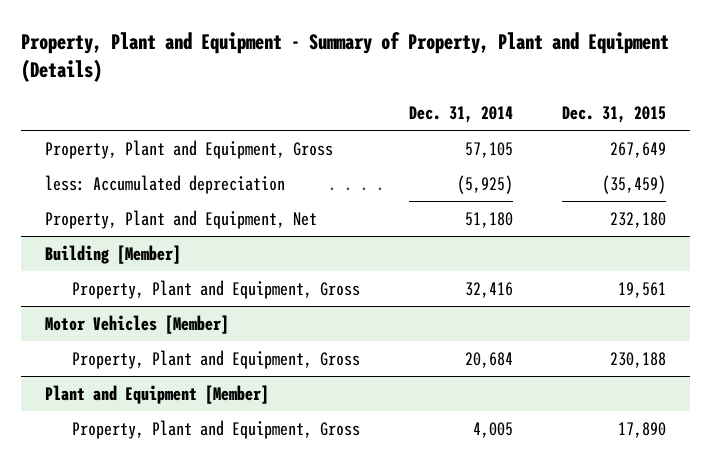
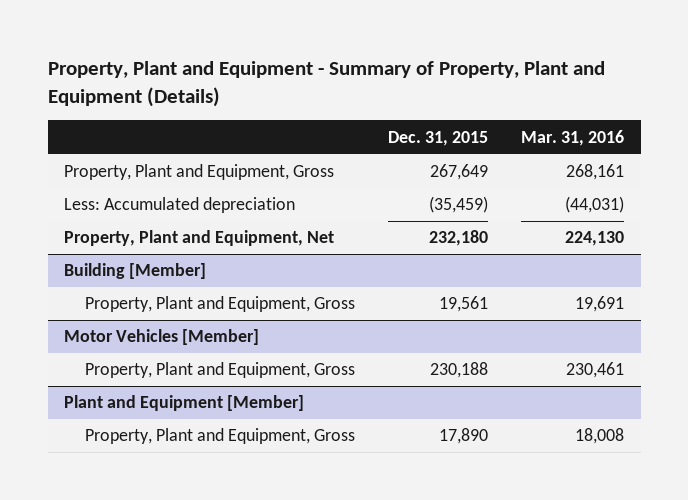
[408,106,513,124] Dec. 31, 2014 -> none
none -> [521,129,625,146] Mar. 31, 2016
[45,174,286,194] less: Accumulated depreciation -> [64,197,296,214] Less: Accumulated depreciation

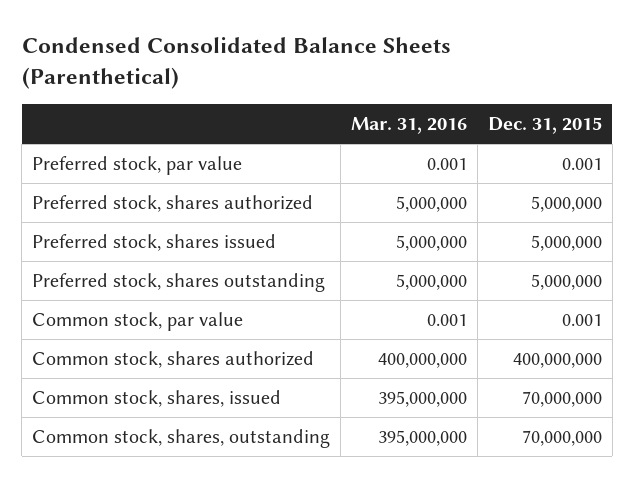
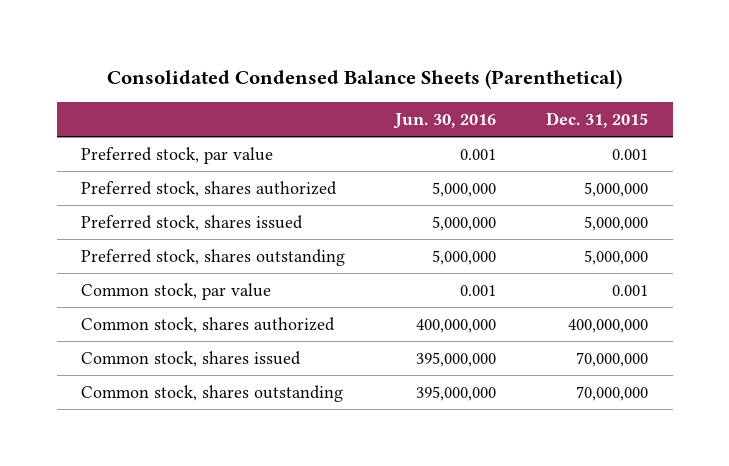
[21,36,451,89] Condensed Consolidated Balance Sheets (Parenthetical) -> [106,69,622,90] Consolidated Condensed Balance Sheets (Parenthetical)
[351,117,468,135] Mar. 31, 2016 -> none
none -> [393,113,497,130] Jun. 30, 2016
[32,390,282,408] Common stock, shares, issued -> [81,350,302,367] Common stock, shares issued
[32,429,331,449] Common stock, shares, outstanding -> [81,384,344,402] Common stock, shares outstanding

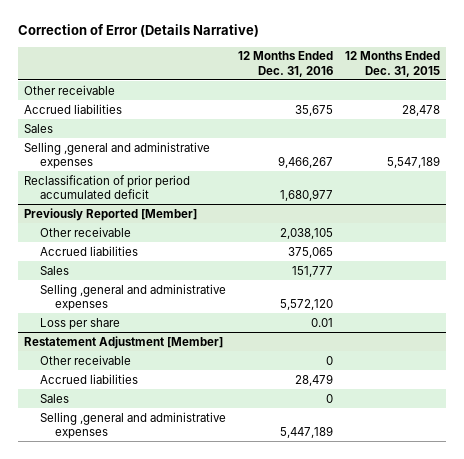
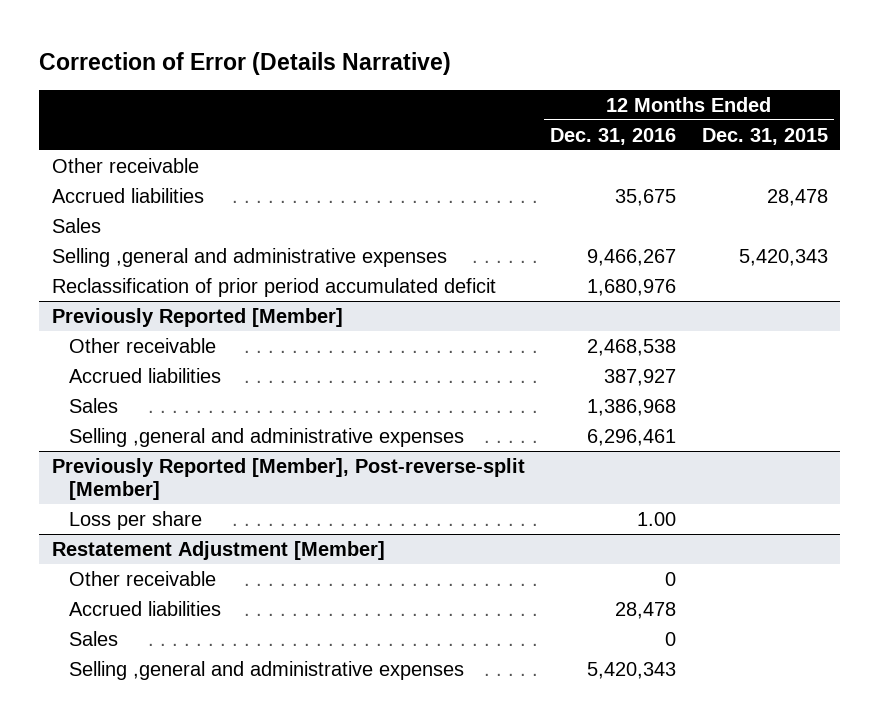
[387,155,441,168] 5,547,189 -> [738,248,828,266] 5,420,343
[279,188,333,201] 1,680,977 -> [587,278,677,296] 1,680,976
[279,227,333,239] 2,038,105 -> [587,338,677,356] 2,468,538
[287,246,333,258] 375,065 -> [604,368,677,386] 387,927
[291,265,333,277] 151,777 -> [587,398,677,416] 1,386,968
[279,298,333,310] 5,572,120 -> [587,428,677,446] 6,296,461
none -> [51,457,525,501] Previously Reported [Member], Post-reverse-split [Member]
[310,317,333,327] 0.01 -> [637,511,677,526] 1.00
[294,373,333,386] 28,479 -> [615,601,677,619] 28,478
[279,425,333,438] 5,447,189 -> [587,661,677,679] 5,420,343

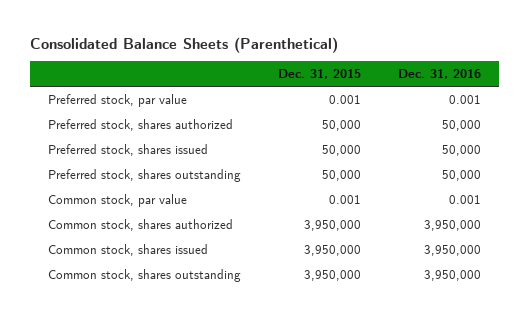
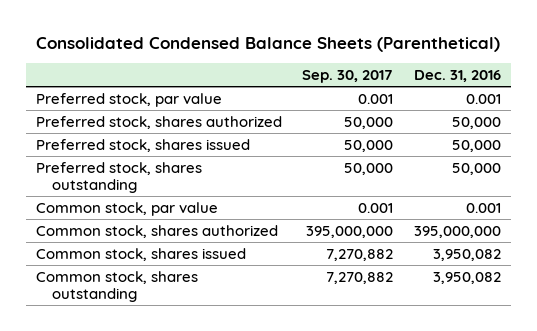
[29,36,338,53] Consolidated Balance Sheets (Parenthetical) -> [36,36,501,52] Consolidated Condensed Balance Sheets (Parenthetical)
[277,69,361,80] Dec. 31, 2015 -> none
none -> [302,69,394,83] Sep. 30, 2017
[423,219,481,231] 3,950,000 -> [413,225,501,238] 395,000,000
[423,244,481,256] 3,950,000 -> [432,248,501,261] 3,950,082
[423,269,481,281] 3,950,000 -> [432,271,501,284] 3,950,082

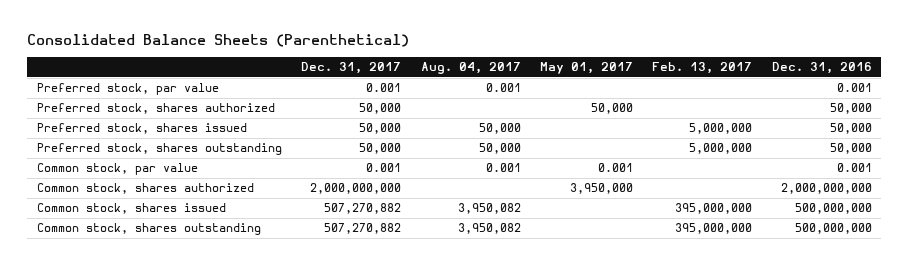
[36,36,501,52] Consolidated Condensed Balance Sheets (Parenthetical) -> [27,34,410,48] Consolidated Balance Sheets (Parenthetical)
[302,69,394,83] Sep. 30, 2017 -> none
none -> [301,62,402,75] Dec. 31, 2017
none -> [420,62,521,75] Aug. 04, 2017
none -> [539,62,633,75] May 01, 2017
none -> [652,62,753,75] Feb. 13, 2017
[413,225,501,238] 395,000,000 -> [780,183,872,195] 2,000,000,000
[432,248,501,261] 3,950,082 -> [794,203,872,215] 500,000,000
[432,271,501,284] 3,950,082 -> [794,223,872,235] 500,000,000

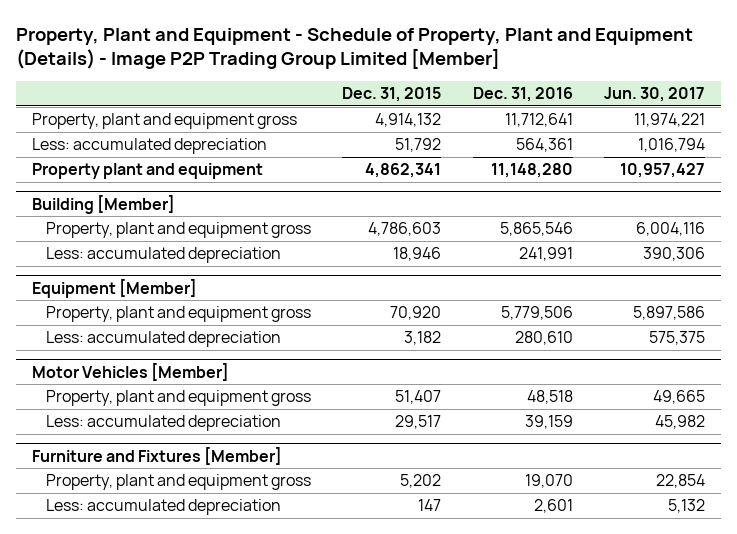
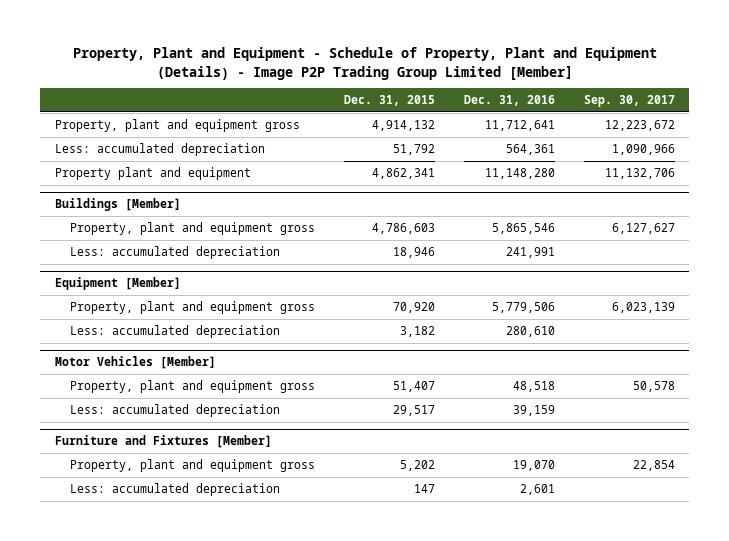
[604,87,706,103] Jun. 30, 2017 -> none
none -> [583,95,675,108] Sep. 30, 2017
[31,194,175,214] Building [Member] -> [54,198,181,212] Buildings [Member]

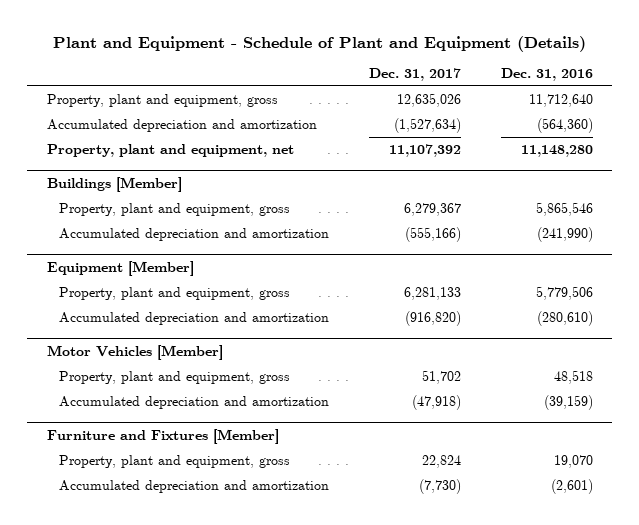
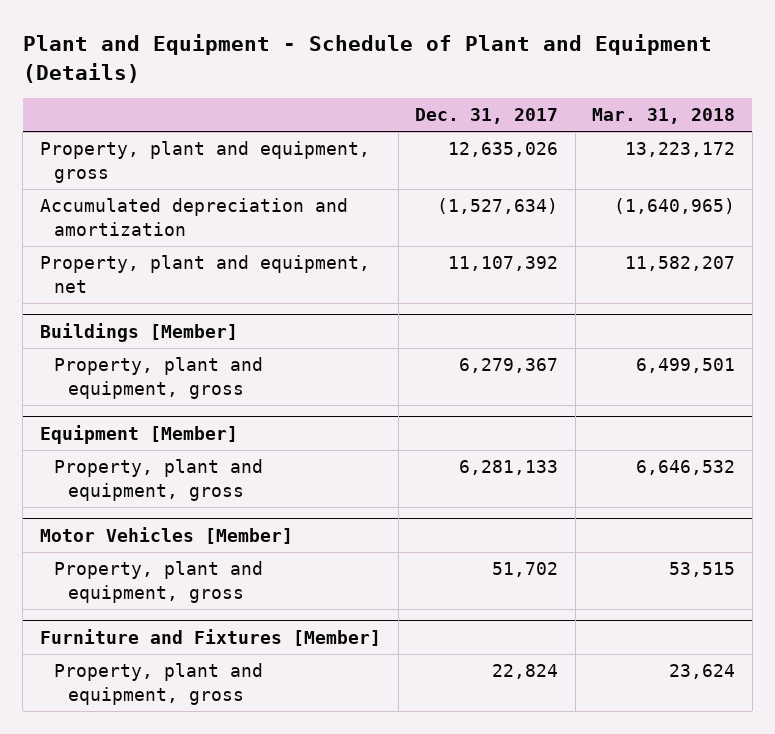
[500,67,593,81] Dec. 31, 2016 -> none
none -> [592,108,736,125] Mar. 31, 2018
[58,228,329,242] Accumulated depreciation and amortization -> none
[58,312,329,326] Accumulated depreciation and amortization -> none
[58,396,329,410] Accumulated depreciation and amortization -> none
[58,480,329,494] Accumulated depreciation and amortization -> none

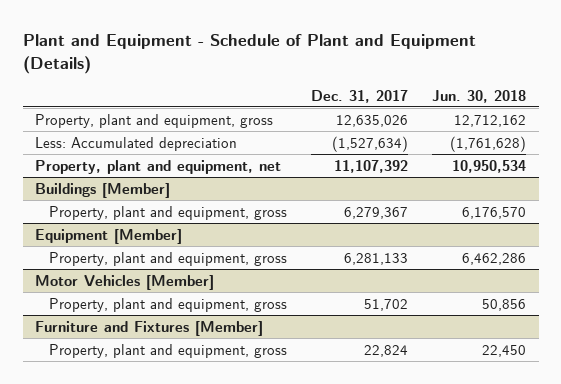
[592,108,736,125] Mar. 31, 2018 -> none
none -> [432,89,527,103] Jun. 30, 2018
[39,198,348,236] Accumulated depreciation and amortization -> [34,136,237,151] Less: Accumulated depreciation

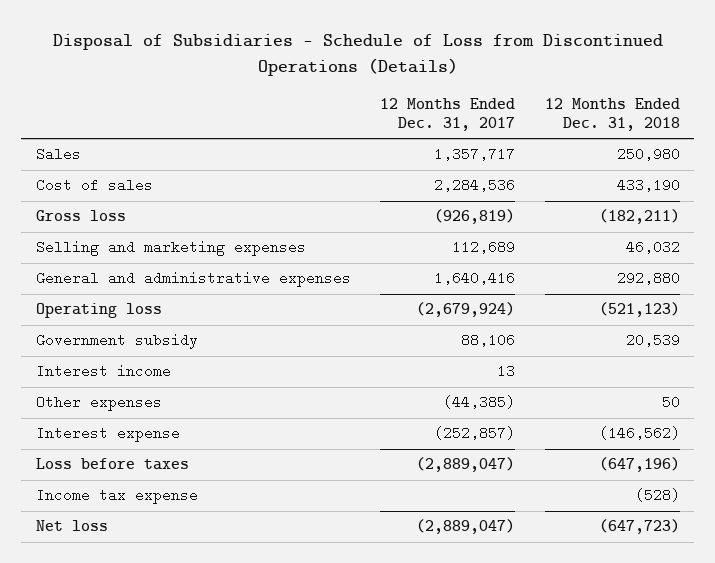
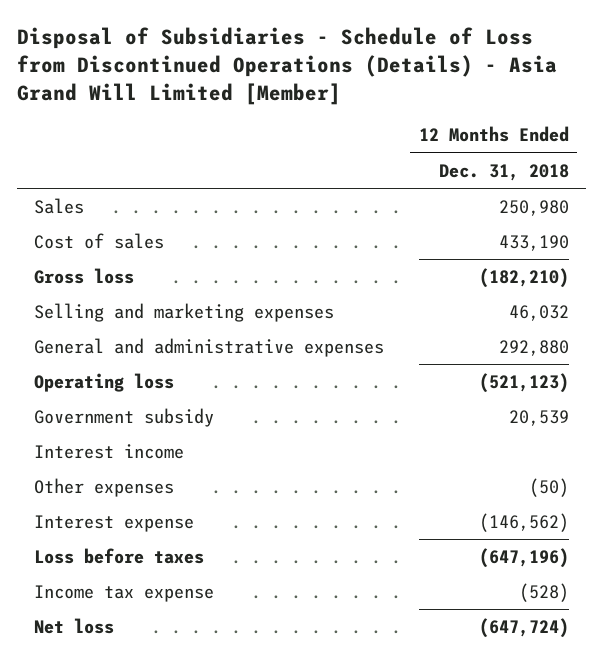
[52,34,663,76] Disposal of Subsidiaries - Schedule of Loss from Discontinued Operations (Details) -> [16,27,557,105] Disposal of Subsidiaries - Schedule of Loss from Discontinued Operations (Details) - Asia Grand Will Limited [Member]
[380,97,516,131] 12 Months Ended Dec. 31, 2017 -> none
[598,209,680,225] (182,211) -> [478,267,569,288] (182,210)
[661,395,680,410] 50 -> [528,477,569,497] (50)
[598,519,680,535] (647,723) -> [478,617,569,638] (647,724)

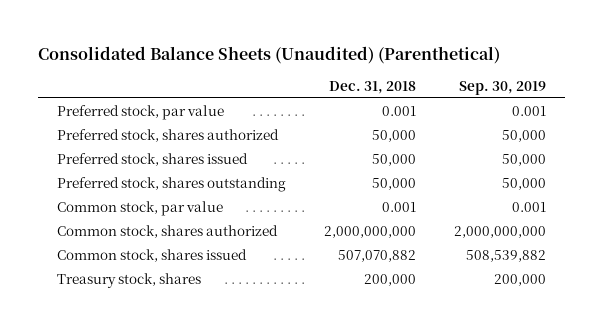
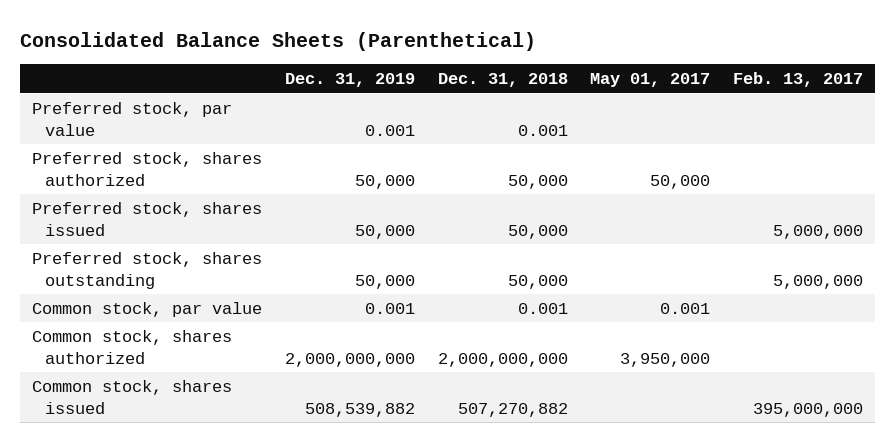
[38,45,501,64] Consolidated Balance Sheets (Unaudited) (Parenthetical) -> [20,32,537,52] Consolidated Balance Sheets (Parenthetical)
[459,80,547,95] Sep. 30, 2019 -> none
none -> [284,73,415,88] Dec. 31, 2019
none -> [590,73,711,88] May 01, 2017
none -> [733,72,864,88] Feb. 13, 2017
[57,273,202,289] Treasury stock, shares -> none
[338,250,417,263] 507,070,882 -> [457,402,568,417] 507,270,882

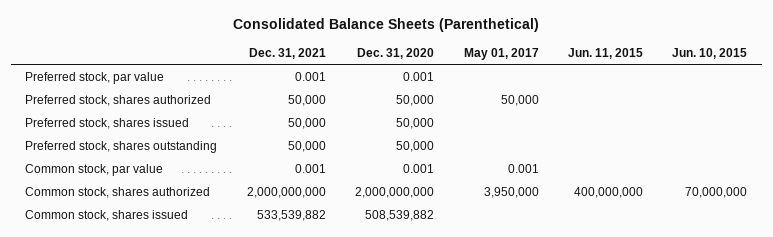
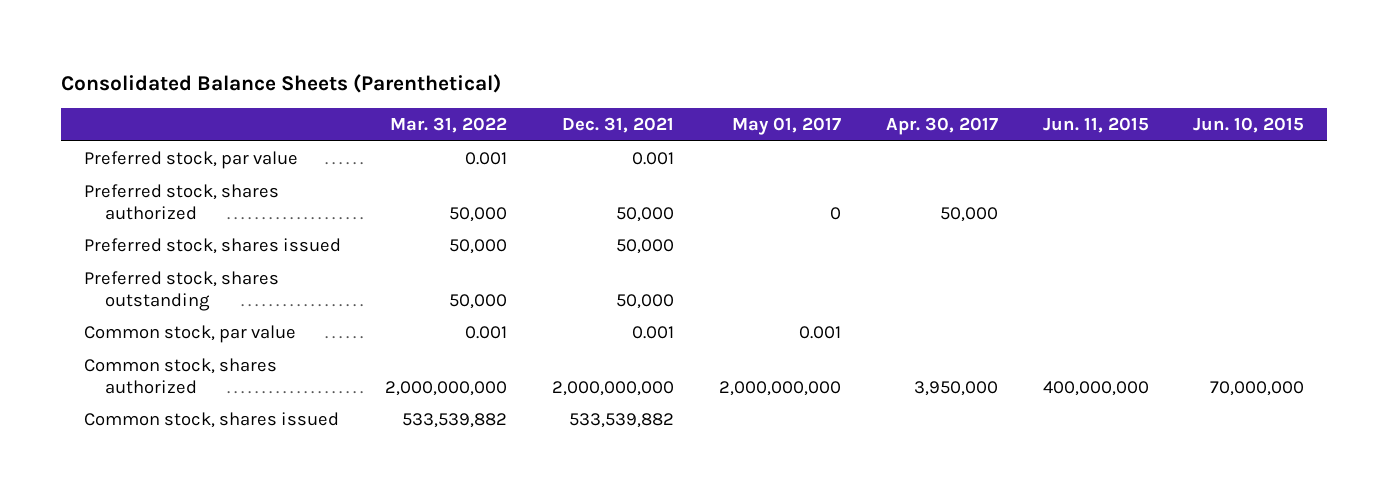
[357,48,435,60] Dec. 31, 2020 -> none
none -> [390,117,508,134] Mar. 31, 2022
none -> [885,117,998,136] Apr. 30, 2017
[500,94,539,106] 50,000 -> [830,206,842,220] 0
[483,186,539,198] 3,950,000 -> [719,380,842,396] 2,000,000,000

